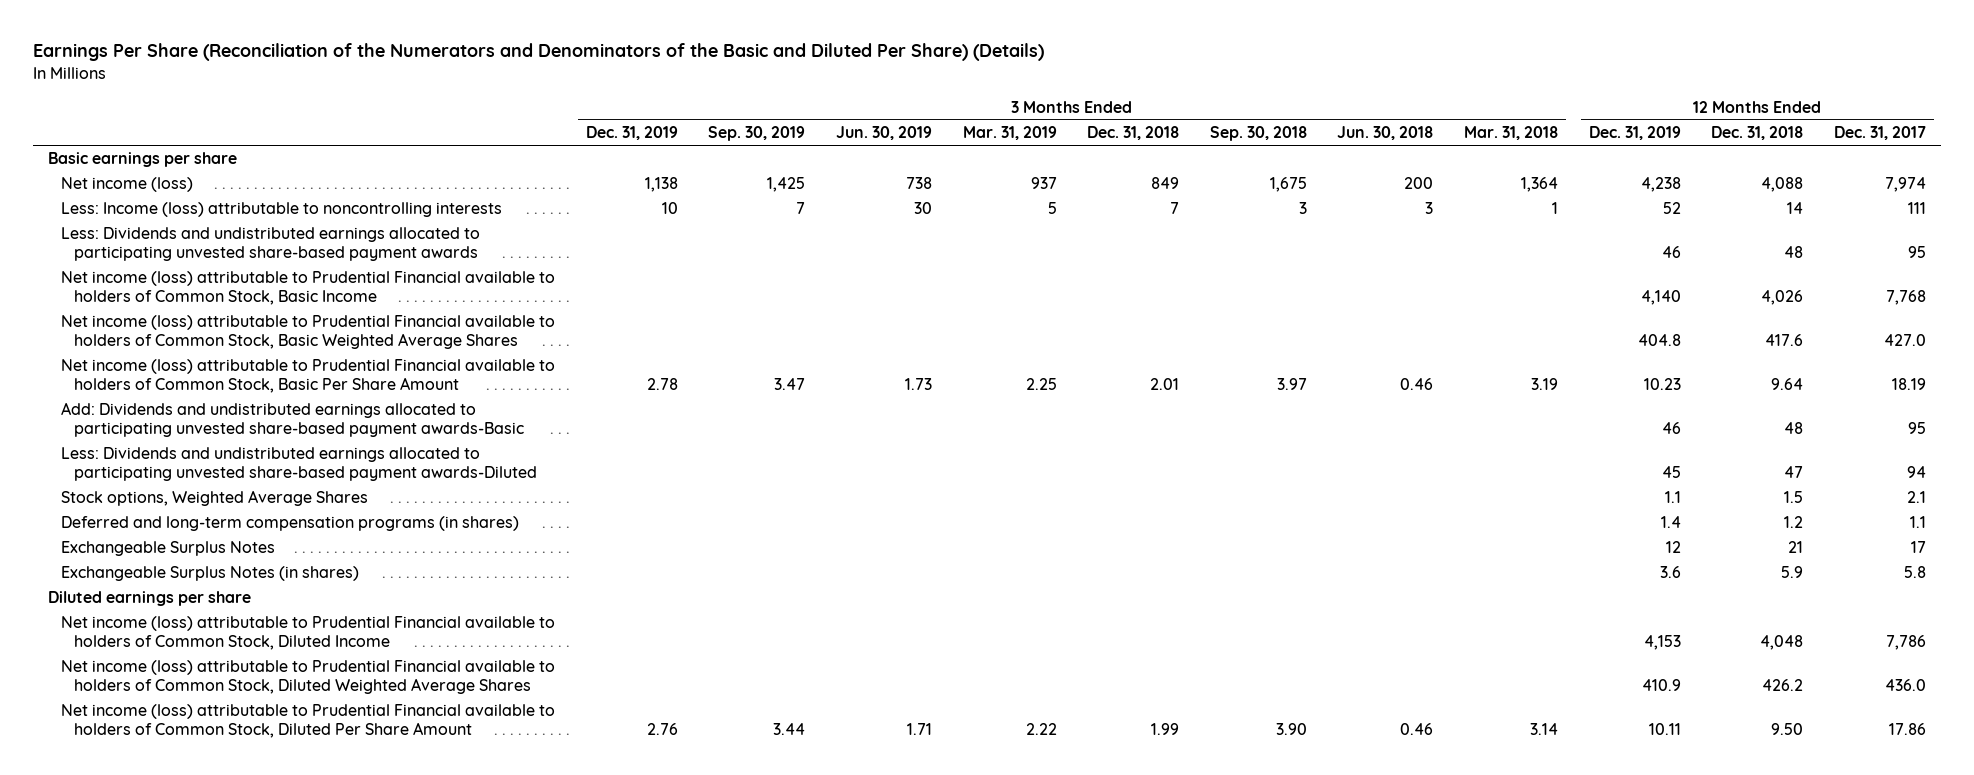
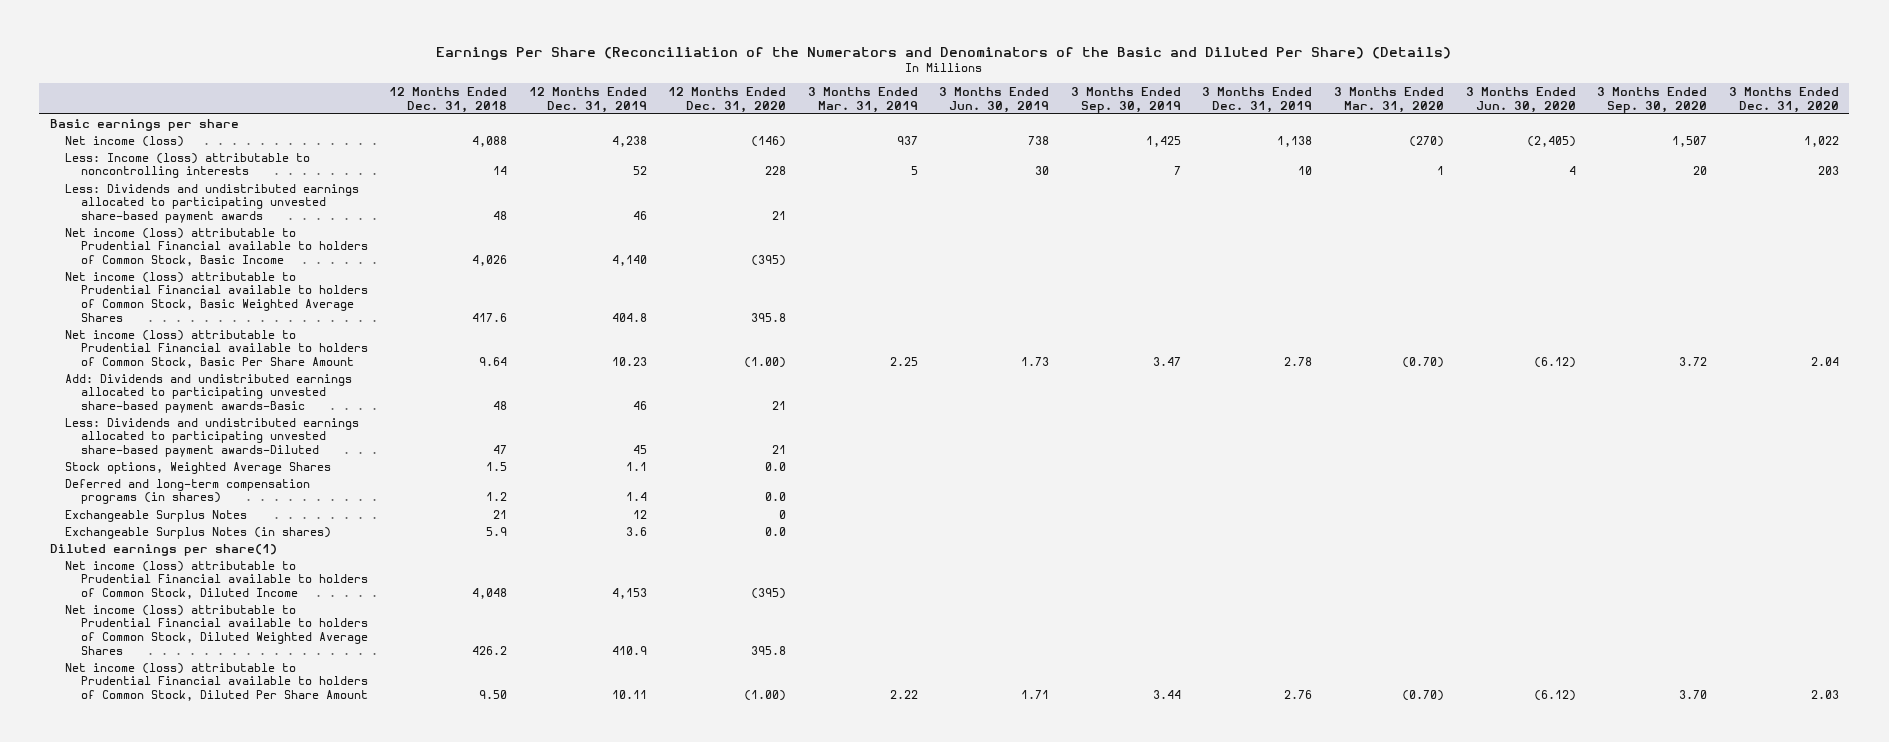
[1087,126,1180,141] Dec. 31, 2018 -> none
[1209,126,1307,142] Sep. 30, 2018 -> none
[1337,126,1434,141] Jun. 30, 2018 -> none
[1464,126,1559,141] Mar. 31, 2018 -> none
[1833,126,1926,141] Dec. 31, 2017 -> none
none -> [668,86,787,113] 12 Months Ended Dec. 31, 2020
none -> [1334,86,1445,113] 3 Months Ended Mar. 31, 2020
none -> [1465,86,1576,113] 3 Months Ended Jun. 30, 2020
none -> [1597,86,1708,113] 3 Months Ended Sep. 30, 2020
none -> [1728,86,1839,113] 3 Months Ended Dec. 31, 2020
[48,591,252,607] Diluted earnings per share -> [49,543,277,556] Diluted earnings per share(1)

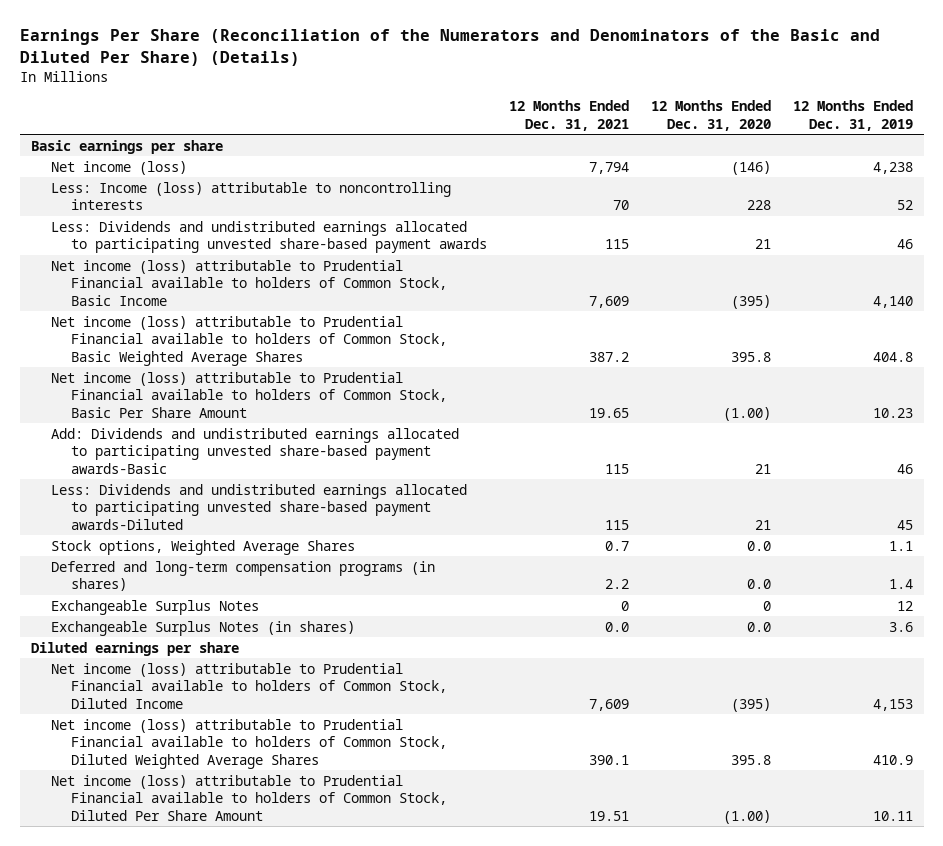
[389,86,508,113] 12 Months Ended Dec. 31, 2018 -> none
[807,86,918,113] 3 Months Ended Mar. 31, 2019 -> none
[939,86,1050,113] 3 Months Ended Jun. 30, 2019 -> none
[1070,86,1181,113] 3 Months Ended Sep. 30, 2019 -> none
[1202,86,1313,113] 3 Months Ended Dec. 31, 2019 -> none
[1334,86,1445,113] 3 Months Ended Mar. 31, 2020 -> none
[1465,86,1576,113] 3 Months Ended Jun. 30, 2020 -> none
[1597,86,1708,113] 3 Months Ended Sep. 30, 2020 -> none
[1728,86,1839,113] 3 Months Ended Dec. 31, 2020 -> none
none -> [508,99,629,131] 12 Months Ended Dec. 31, 2021
[49,543,277,556] Diluted earnings per share(1) -> [30,641,239,656] Diluted earnings per share

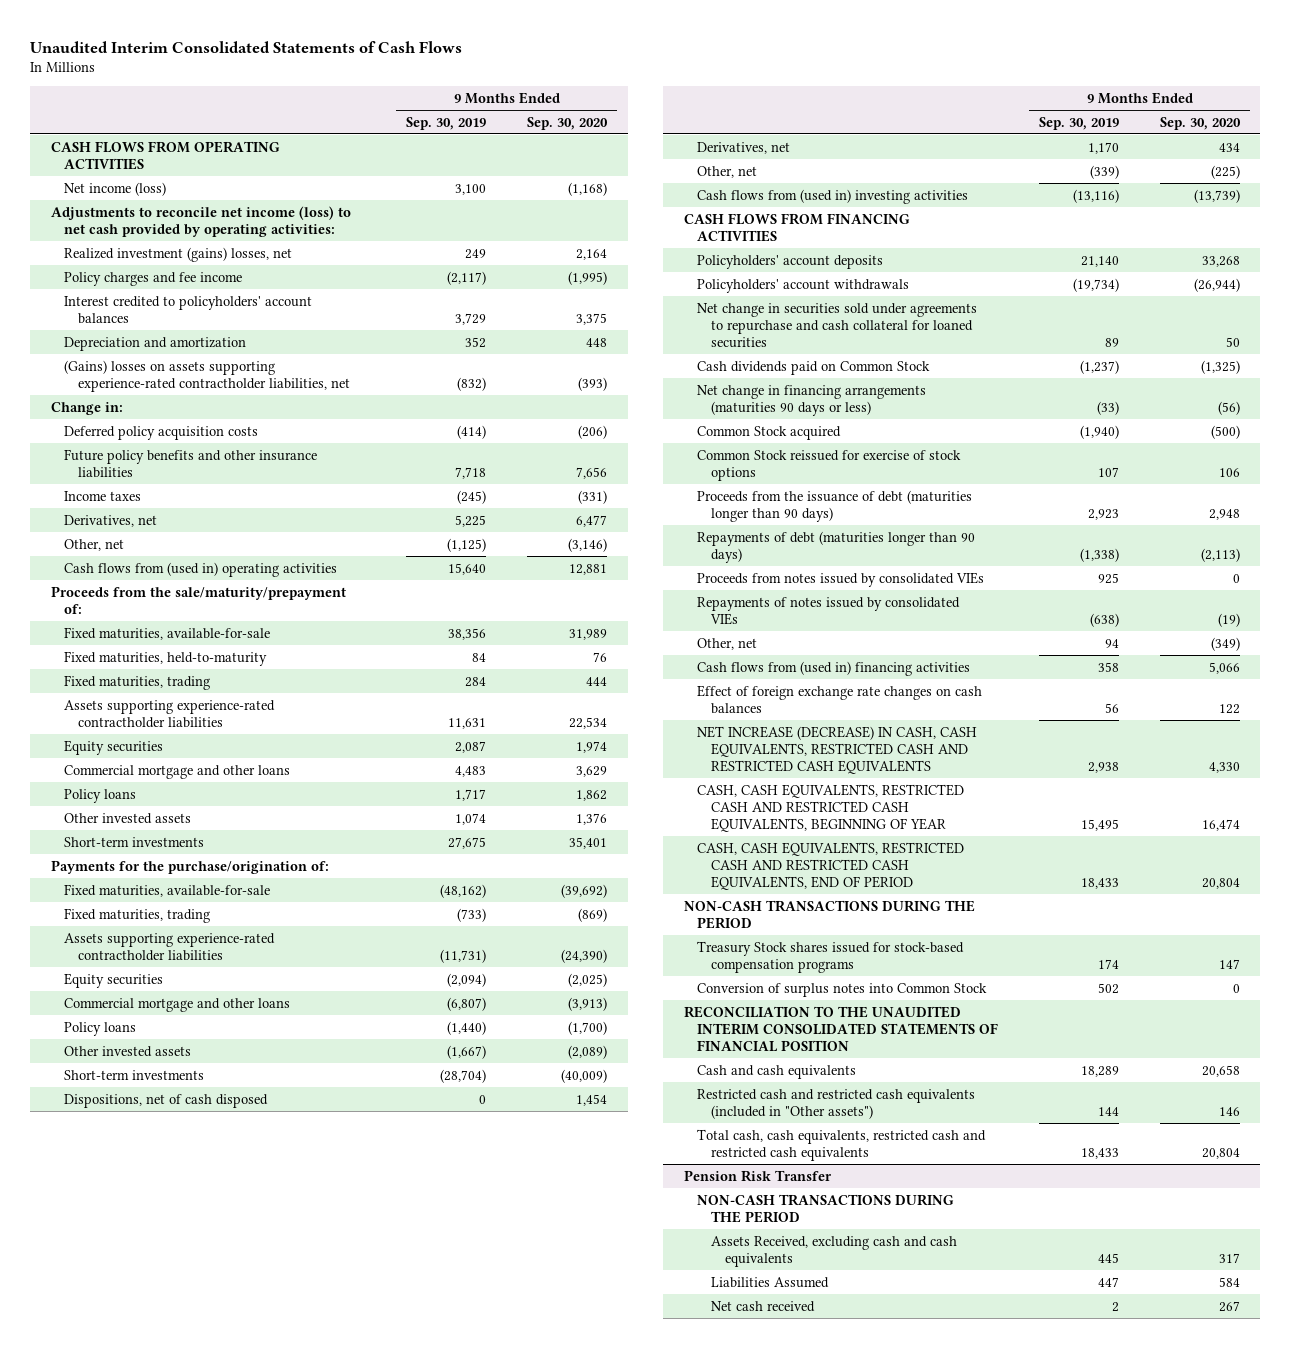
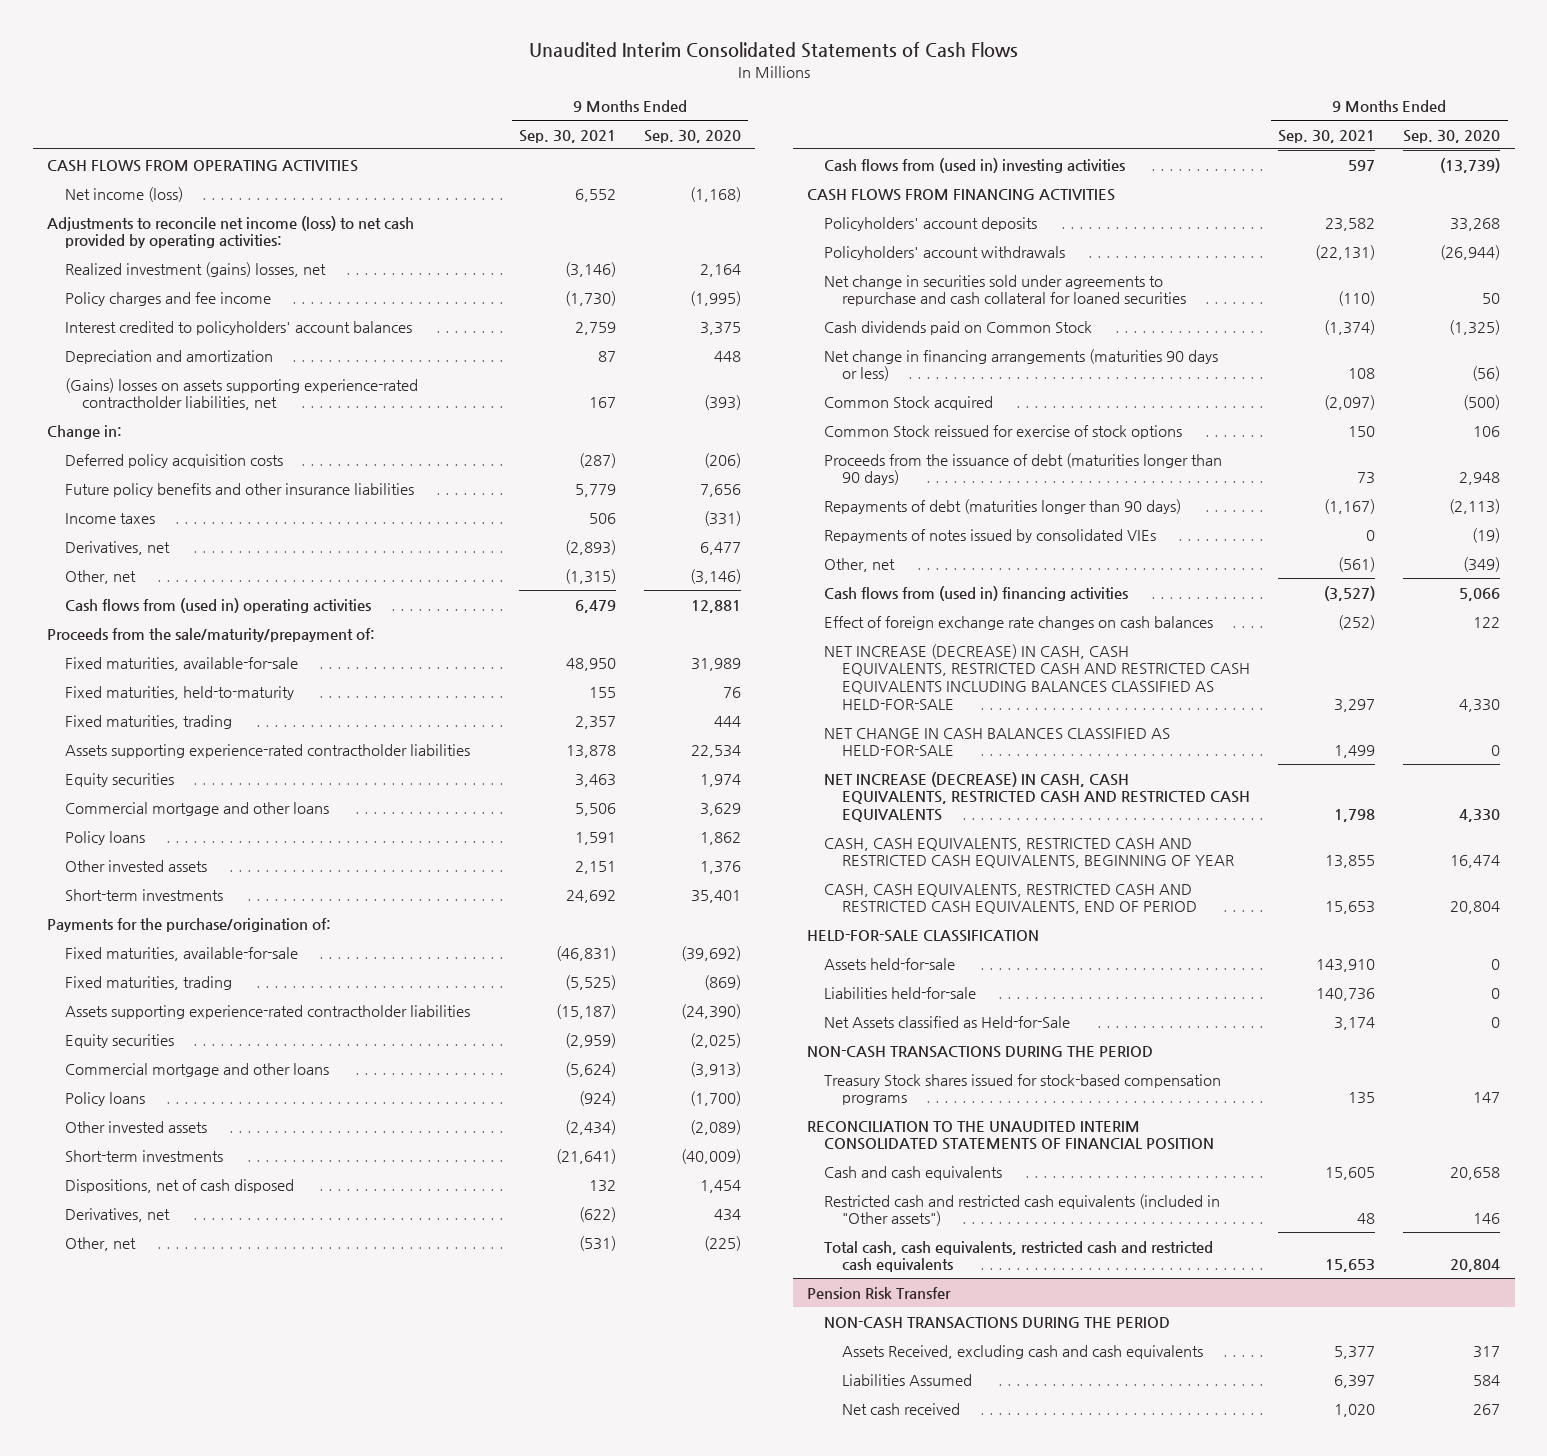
[406,116,487,130] Sep. 30, 2019 -> none
none -> [518,129,616,143] Sep. 30, 2021
[697,571,985,587] Proceeds from notes issued by consolidated VIEs -> none
none -> [824,643,1251,711] NET INCREASE (DECREASE) IN CASH, CASH EQUIVALENTS, RESTRICTED CASH AND RESTRICTED CASH EQUIVALENTS INCLUDING BALANCES CLASSIFIED AS HELD-FOR-SALE
none -> [824,727,1171,757] NET CHANGE IN CASH BALANCES CLASSIFIED AS HELD-FOR-SALE
none -> [806,929,1039,942] HELD-FOR-SALE CLASSIFICATION
none -> [824,957,956,970] Assets held-for-sale
none -> [824,986,977,999] Liabilities held-for-sale
none -> [824,1015,1071,1028] Net Assets classified as Held-for-Sale
[697,982,988,997] Conversion of surplus notes into Common Stock -> none

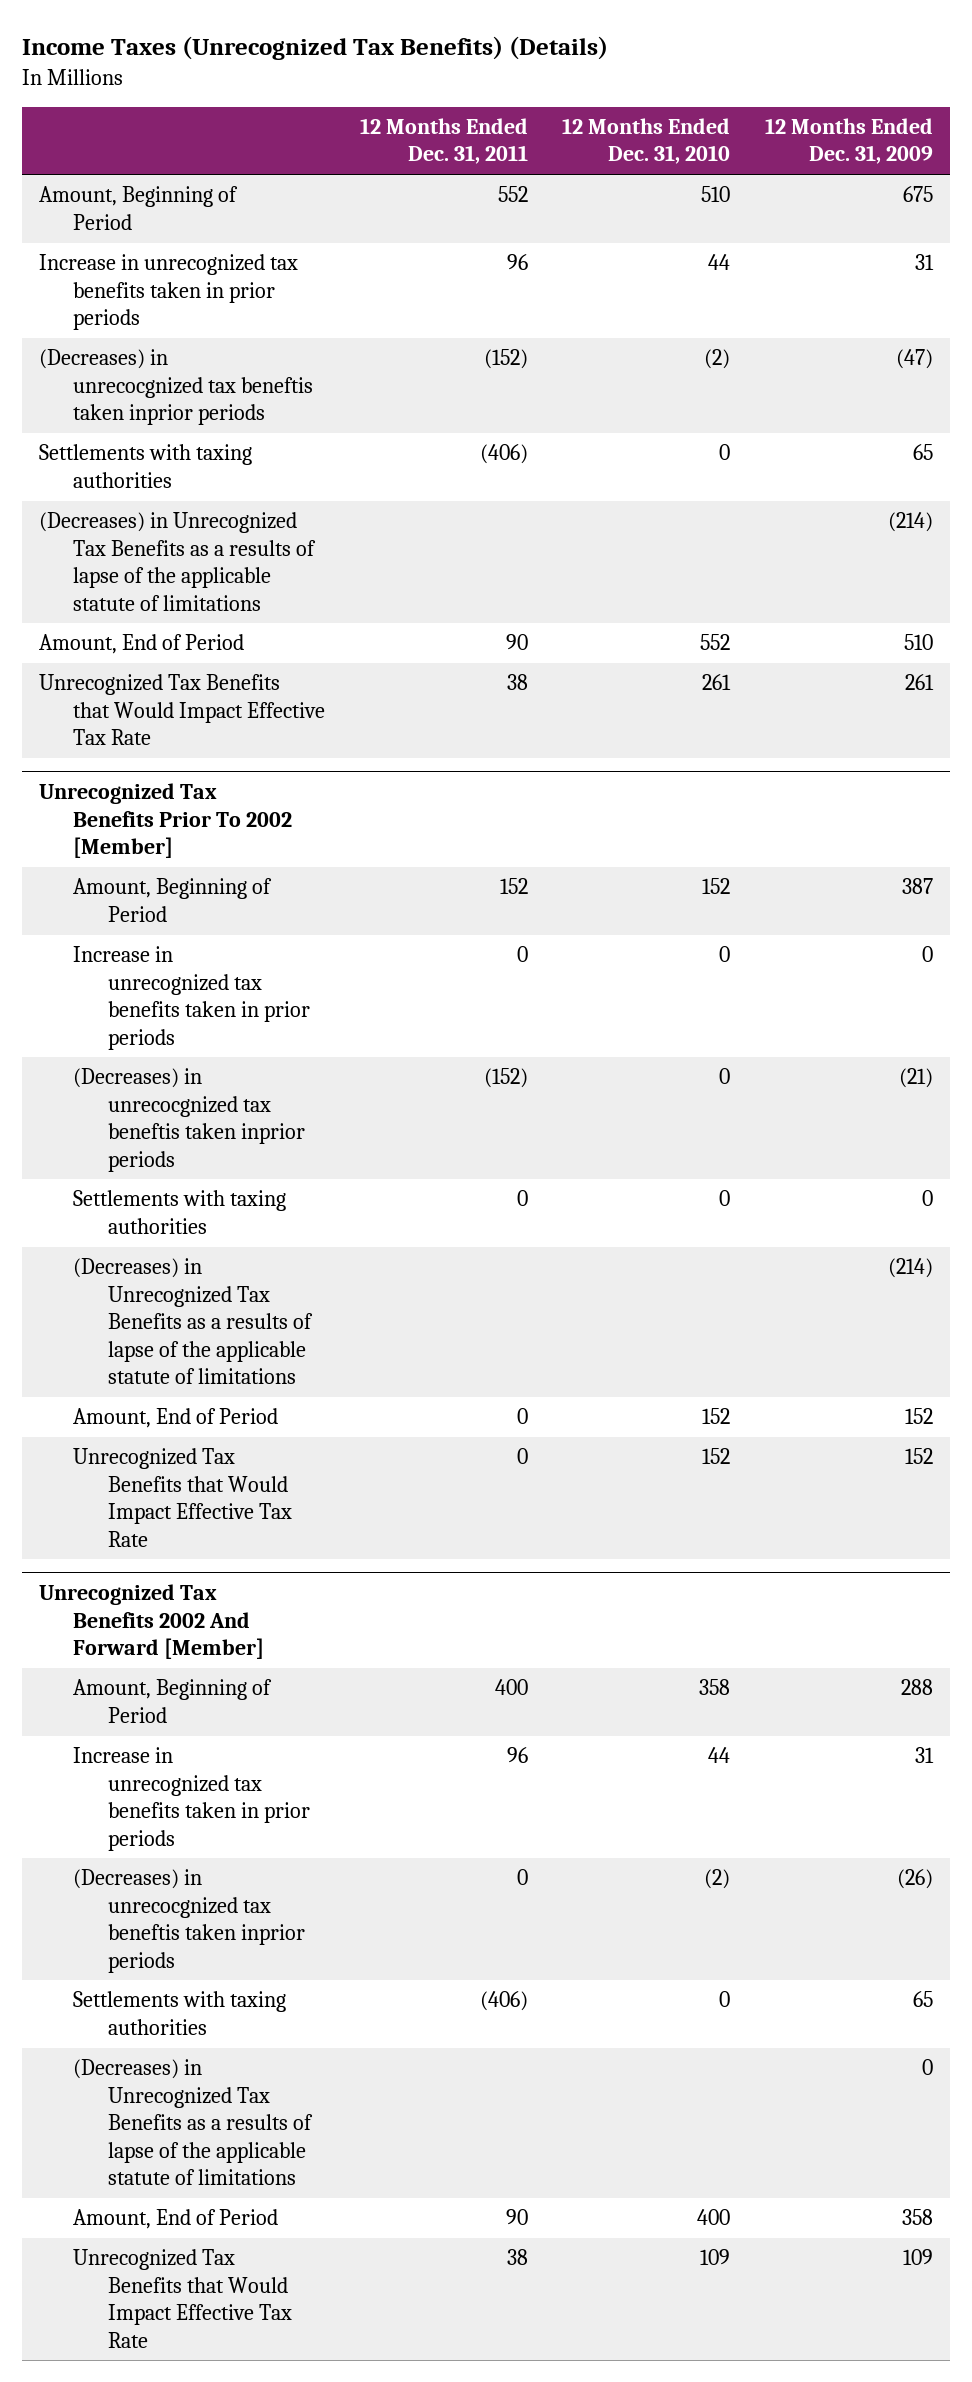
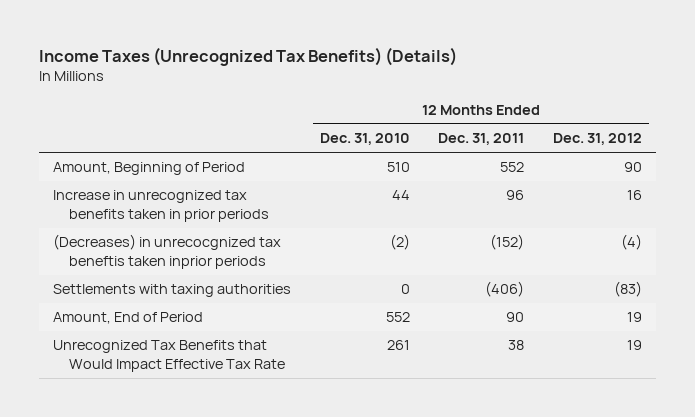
[764,118,933,165] 12 Months Ended Dec. 31, 2009 -> none
none -> [552,133,642,146] Dec. 31, 2012
[38,512,317,611] (Decreases) in Unrecognized Tax Benefits as a results of lapse of the applicable statute of limitations -> none
[38,783,293,858] Unrecognized Tax Benefits Prior To 2002 [Member] -> none
[73,878,273,922] Amount, Beginning of Period -> none
[73,946,310,1050] Increase in unrecognized tax benefits taken in prior periods -> none
[73,1068,305,1172] (Decreases) in unrecocgnized tax beneftis taken inprior periods -> none
[73,1190,287,1234] Settlements with taxing authorities -> none
[73,1258,313,1385] (Decreases) in Unrecognized Tax Benefits as a results of lapse of the applicable statute of limitations -> none
[73,1408,279,1429] Amount, End of Period -> none
[73,1448,292,1547] Unrecognized Tax Benefits that Would Impact Effective Tax Rate -> none
[38,1584,265,1659] Unrecognized Tax Benefits 2002 And Forward [Member] -> none
[73,1679,273,1723] Amount, Beginning of Period -> none
[73,1747,310,1851] Increase in unrecognized tax benefits taken in prior periods -> none
[73,1869,305,1973] (Decreases) in unrecocgnized tax beneftis taken inprior periods -> none
[73,1991,287,2035] Settlements with taxing authorities -> none
[73,2059,313,2186] (Decreases) in Unrecognized Tax Benefits as a results of lapse of the applicable statute of limitations -> none
[73,2209,279,2230] Amount, End of Period -> none
[73,2249,292,2348] Unrecognized Tax Benefits that Would Impact Effective Tax Rate -> none

